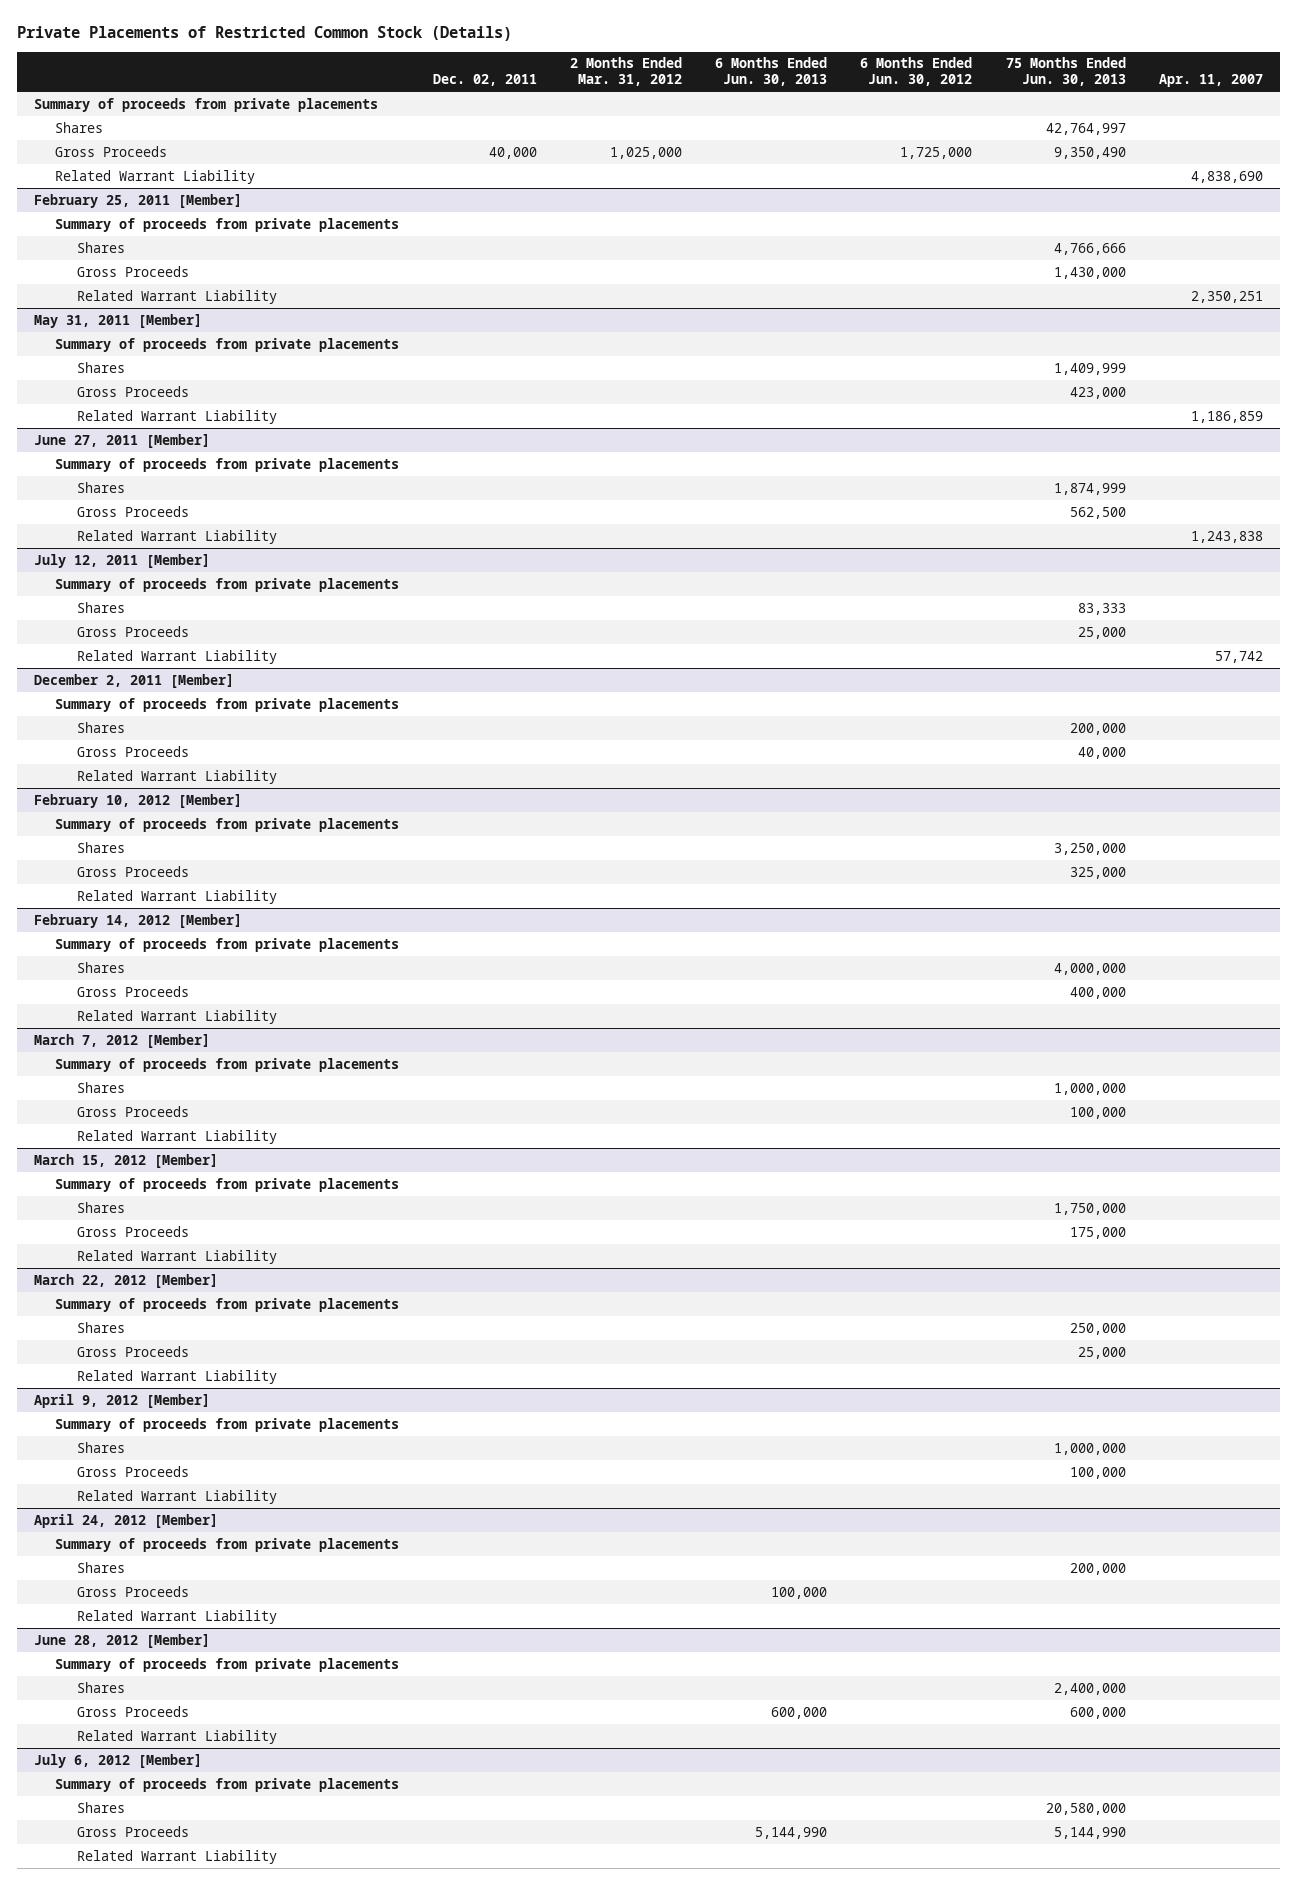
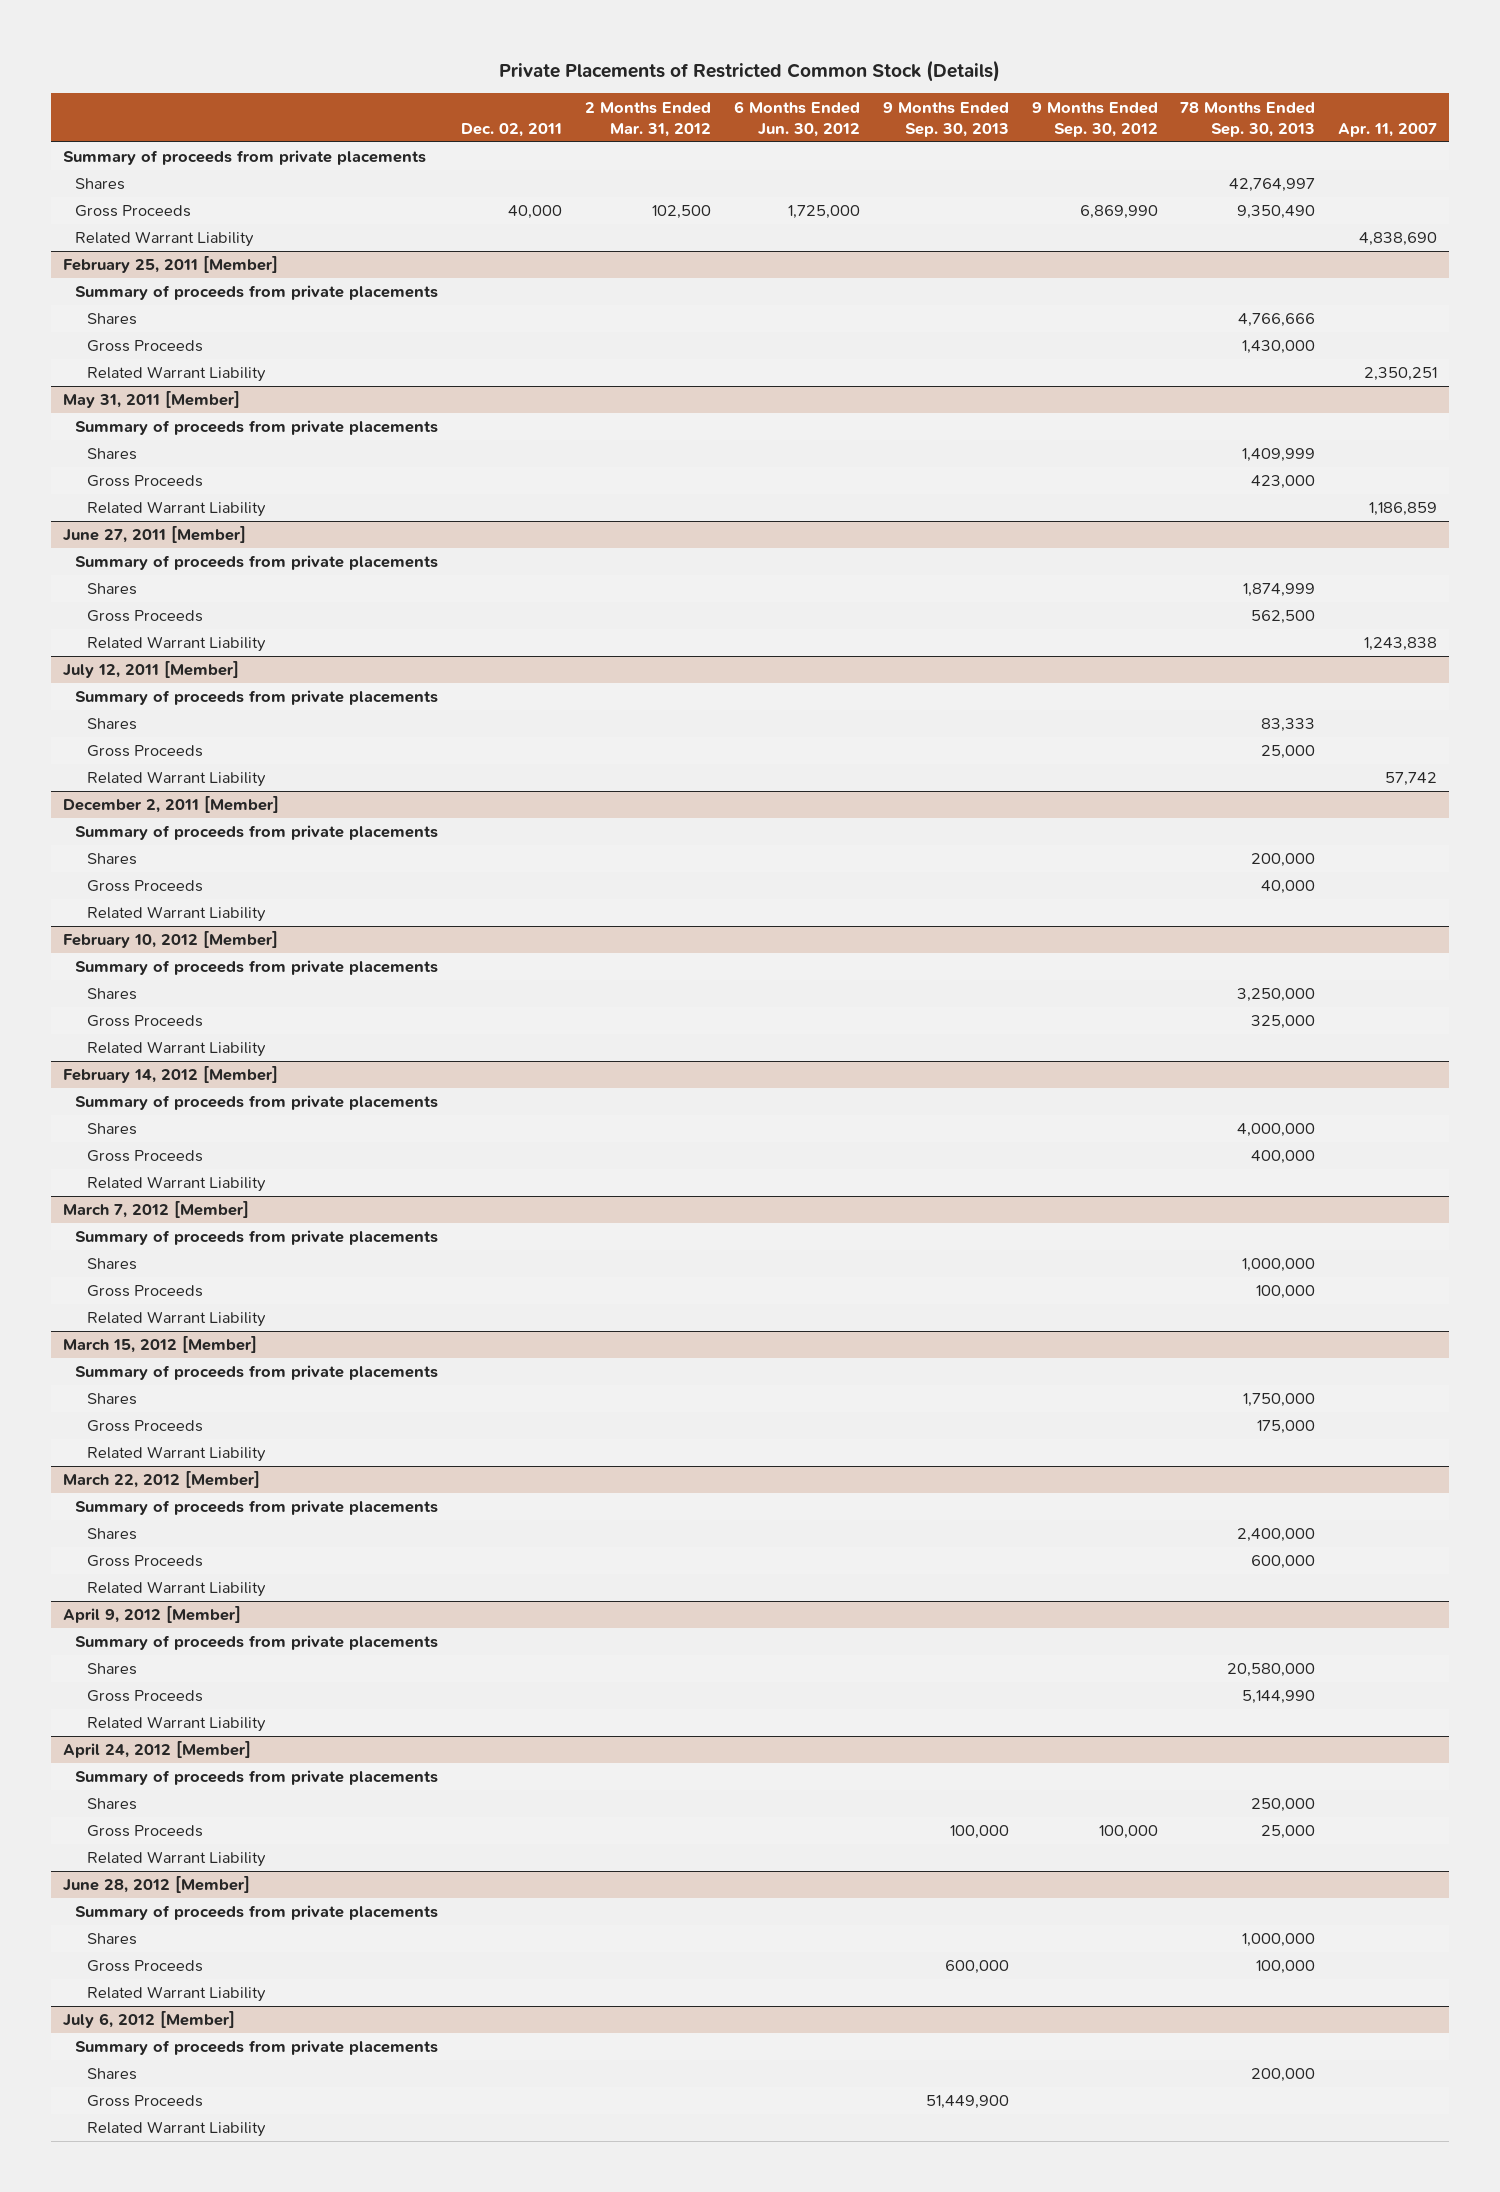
[715,57,828,87] 6 Months Ended Jun. 30, 2013 -> none
[1005,57,1126,87] 75 Months Ended Jun. 30, 2013 -> none
none -> [882,101,1009,137] 9 Months Ended Sep. 30, 2013
none -> [1031,101,1158,137] 9 Months Ended Sep. 30, 2012
none -> [1180,101,1316,137] 78 Months Ended Sep. 30, 2013
[609,146,682,159] 1,025,000 -> [651,205,711,220] 102,500

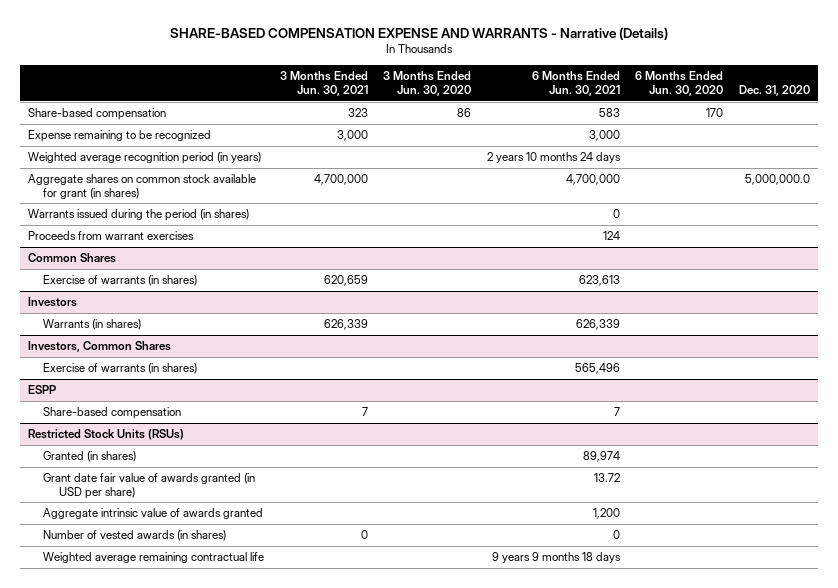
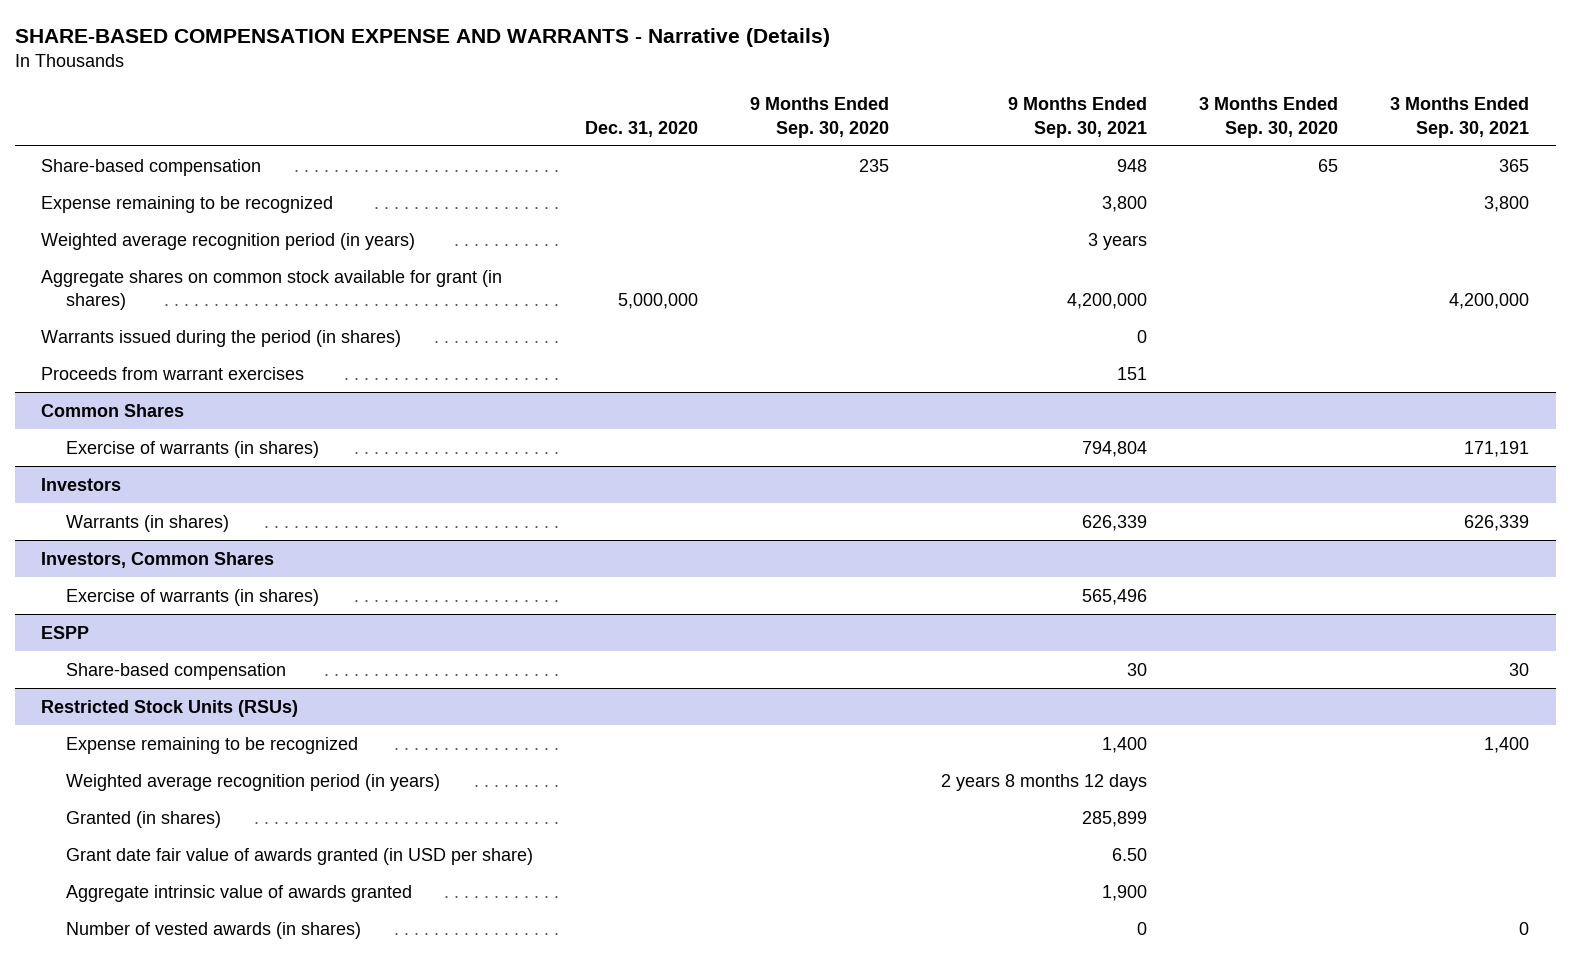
[279,71,368,96] 3 Months Ended Jun. 30, 2021 -> none
[383,71,472,96] 3 Months Ended Jun. 30, 2020 -> none
[531,71,620,96] 6 Months Ended Jun. 30, 2021 -> none
[635,71,724,96] 6 Months Ended Jun. 30, 2020 -> none
none -> [750,97,890,138] 9 Months Ended Sep. 30, 2020
none -> [1008,97,1148,138] 9 Months Ended Sep. 30, 2021
none -> [1199,97,1339,138] 3 Months Ended Sep. 30, 2020
none -> [1390,97,1530,138] 3 Months Ended Sep. 30, 2021
[745,174,811,186] 5,000,000.0 -> [617,293,698,310] 5,000,000
none -> [65,736,358,754] Expense remaining to be recognized
none -> [65,773,440,791] Weighted average recognition period (in years)
[43,552,265,564] Weighted average remaining contractual life -> none

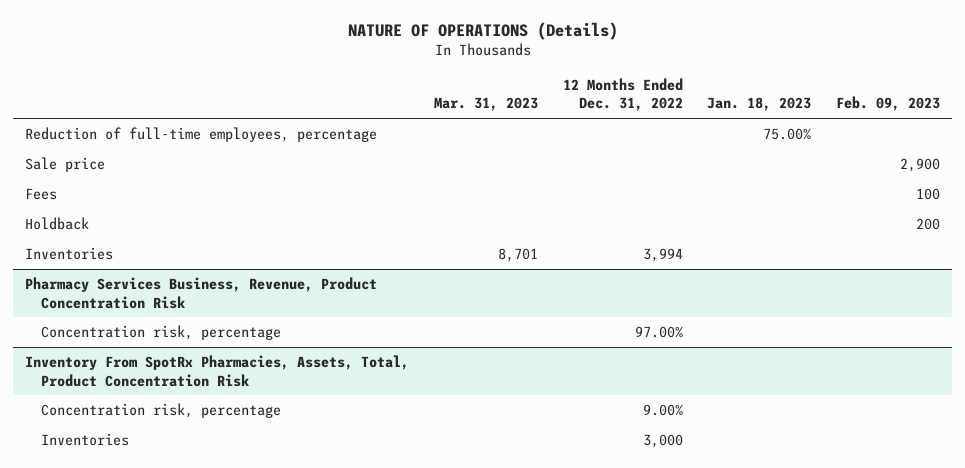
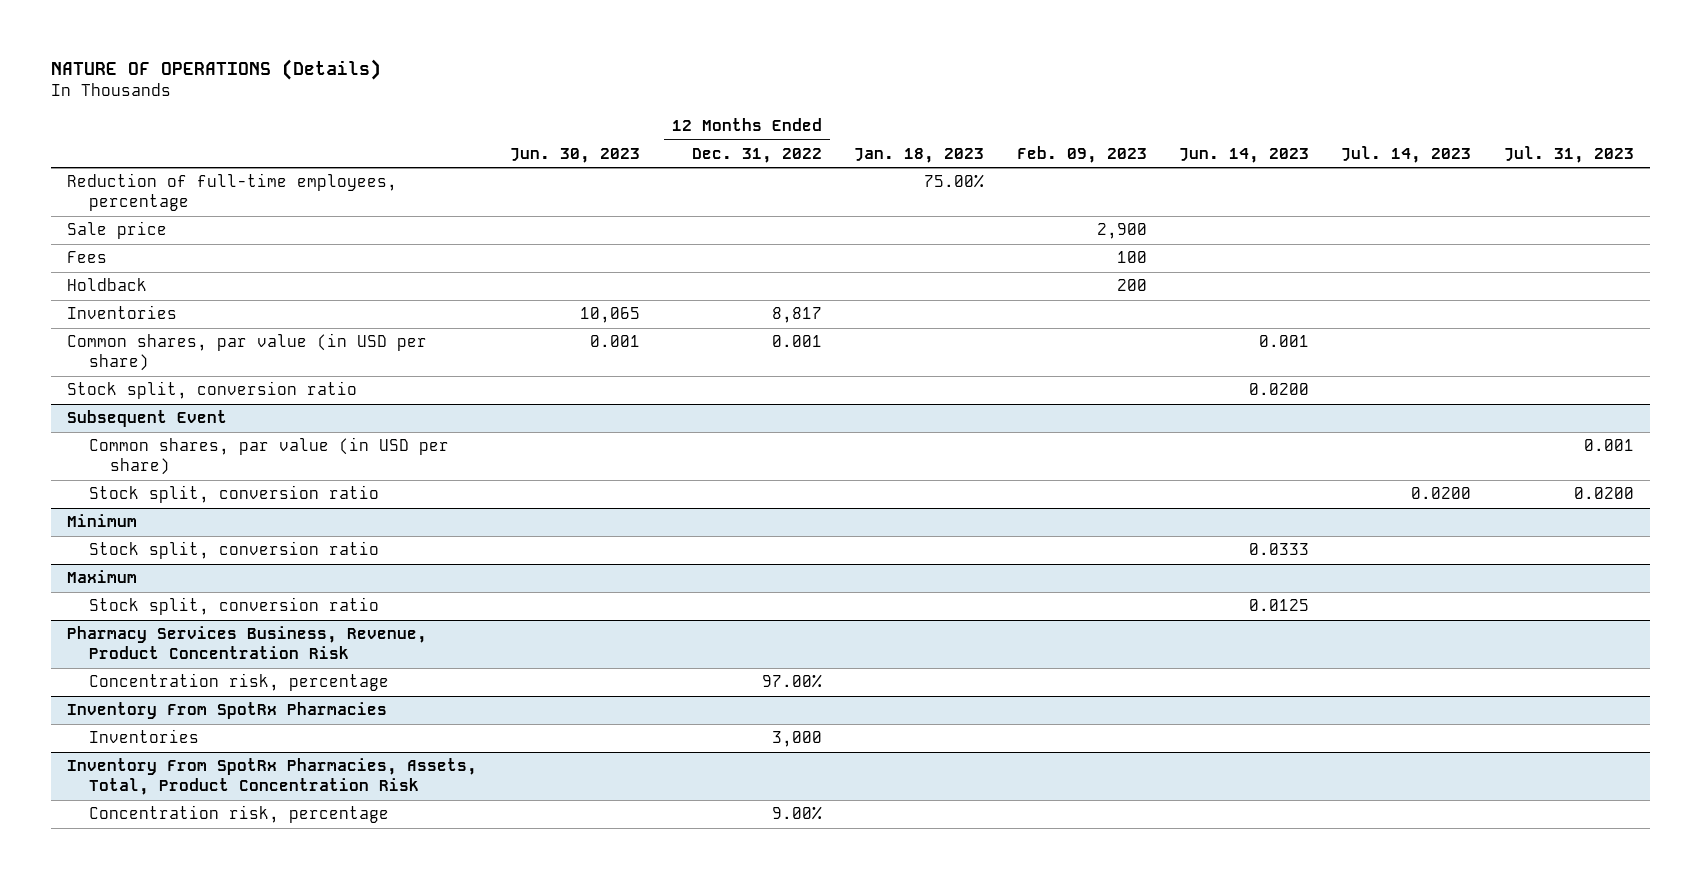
[434,97,539,112] Mar. 31, 2023 -> none
none -> [509,147,640,163] Jun. 30, 2023
none -> [1179,147,1310,163] Jun. 14, 2023
none -> [1341,145,1472,163] Jul. 14, 2023
none -> [1503,145,1634,163] Jul. 31, 2023
[642,247,683,262] 3,994 -> [772,307,823,324] 8,817
none -> [67,333,428,372] Common shares, par value (in USD per share)
none -> [67,381,358,400] Stock split, conversion ratio
none -> [67,410,228,428] Subsequent Event
none -> [88,437,449,476] Common shares, par value (in USD per share)
none -> [88,485,379,504] Stock split, conversion ratio
none -> [67,514,138,528] Minimum
none -> [88,541,379,560] Stock split, conversion ratio
none -> [67,570,138,584] Maximum
none -> [88,597,379,616] Stock split, conversion ratio
none -> [67,702,388,720] Inventory From SpotRx Pharmacies
none -> [88,729,199,744] Inventories
[40,432,129,446] Inventories -> none

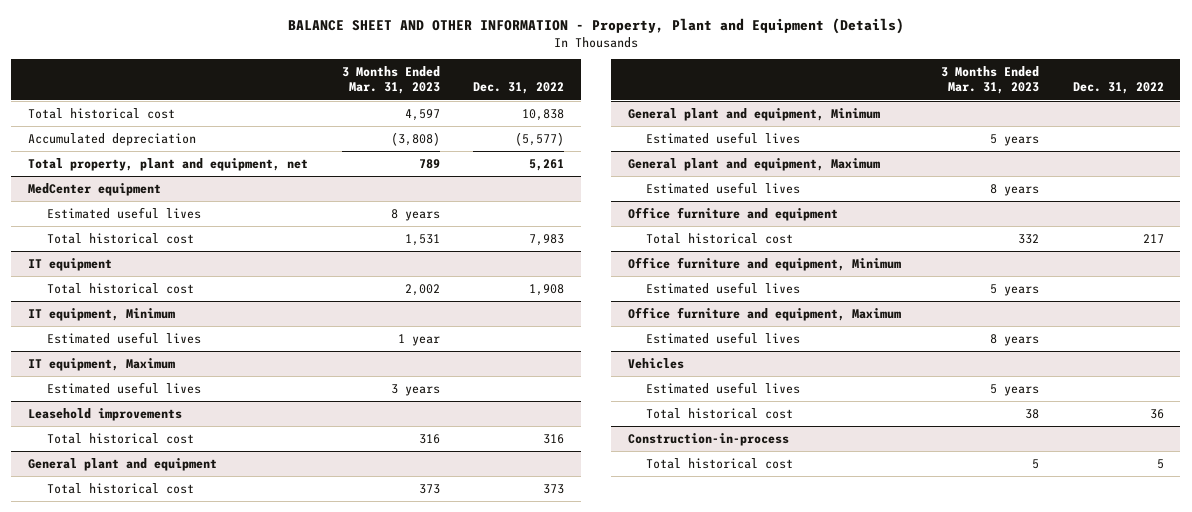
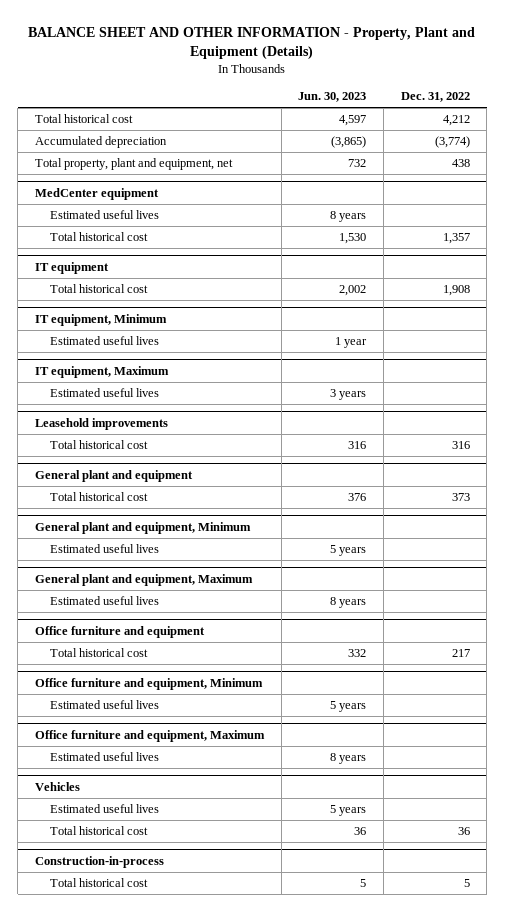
[341,65,440,95] 3 Months Ended Mar. 31, 2023 -> none
none -> [298,92,367,103] Jun. 30, 2023
[521,108,564,121] 10,838 -> [442,114,470,126] 4,212
[514,131,564,146] (5,577) -> [434,135,470,148] (3,774)
[528,158,564,171] 5,261 -> [451,158,470,167] 438
[528,233,564,246] 7,983 -> [442,232,470,244] 1,357

